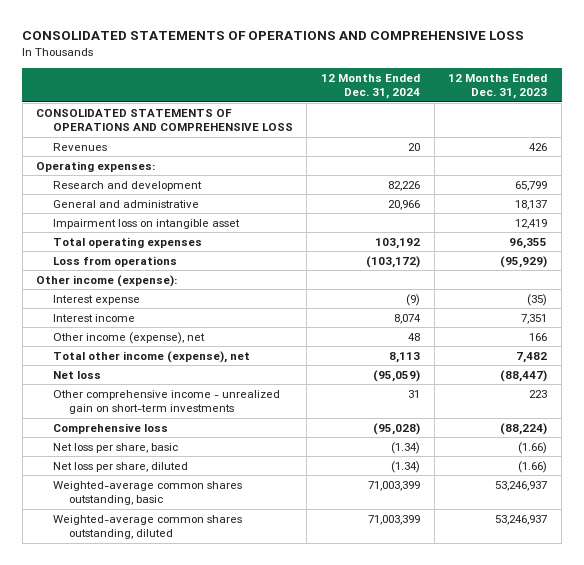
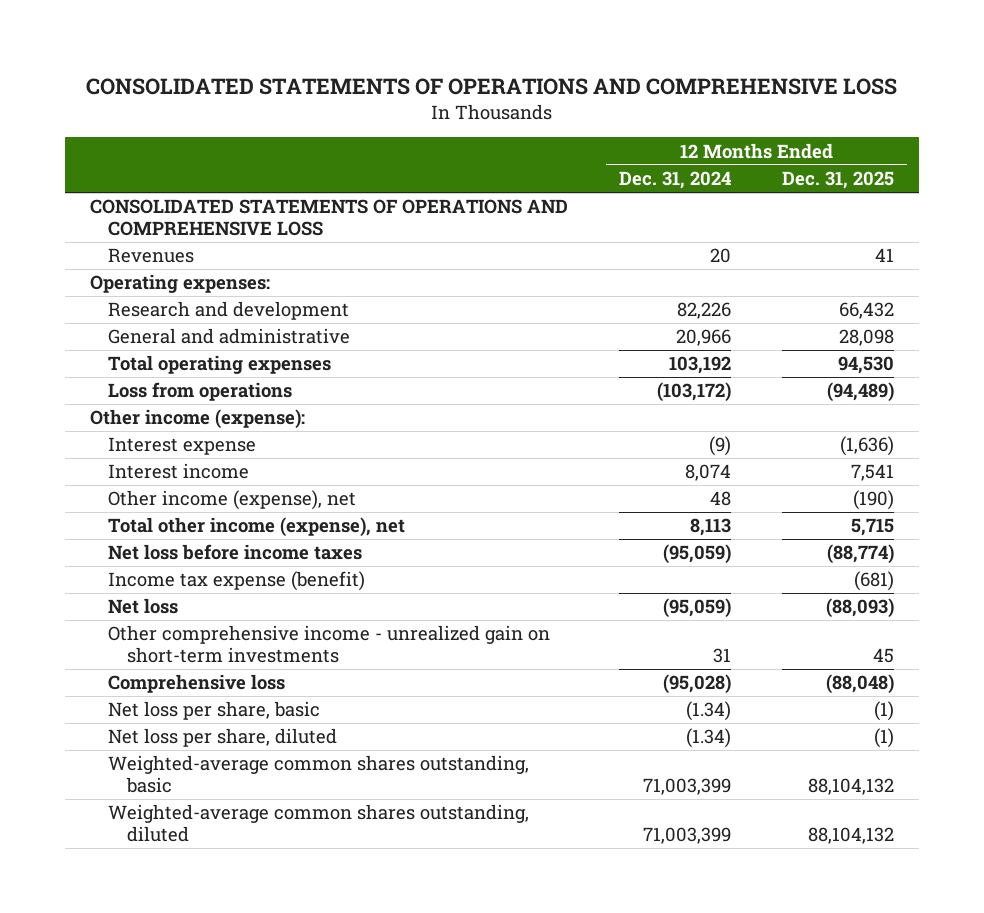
[448,73,548,99] 12 Months Ended Dec. 31, 2023 -> none
none -> [781,171,894,190] Dec. 31, 2025
[52,218,240,229] Impairment loss on intangible asset -> none
none -> [108,544,363,561] Net loss before income taxes
none -> [108,571,366,592] Income tax expense (benefit)

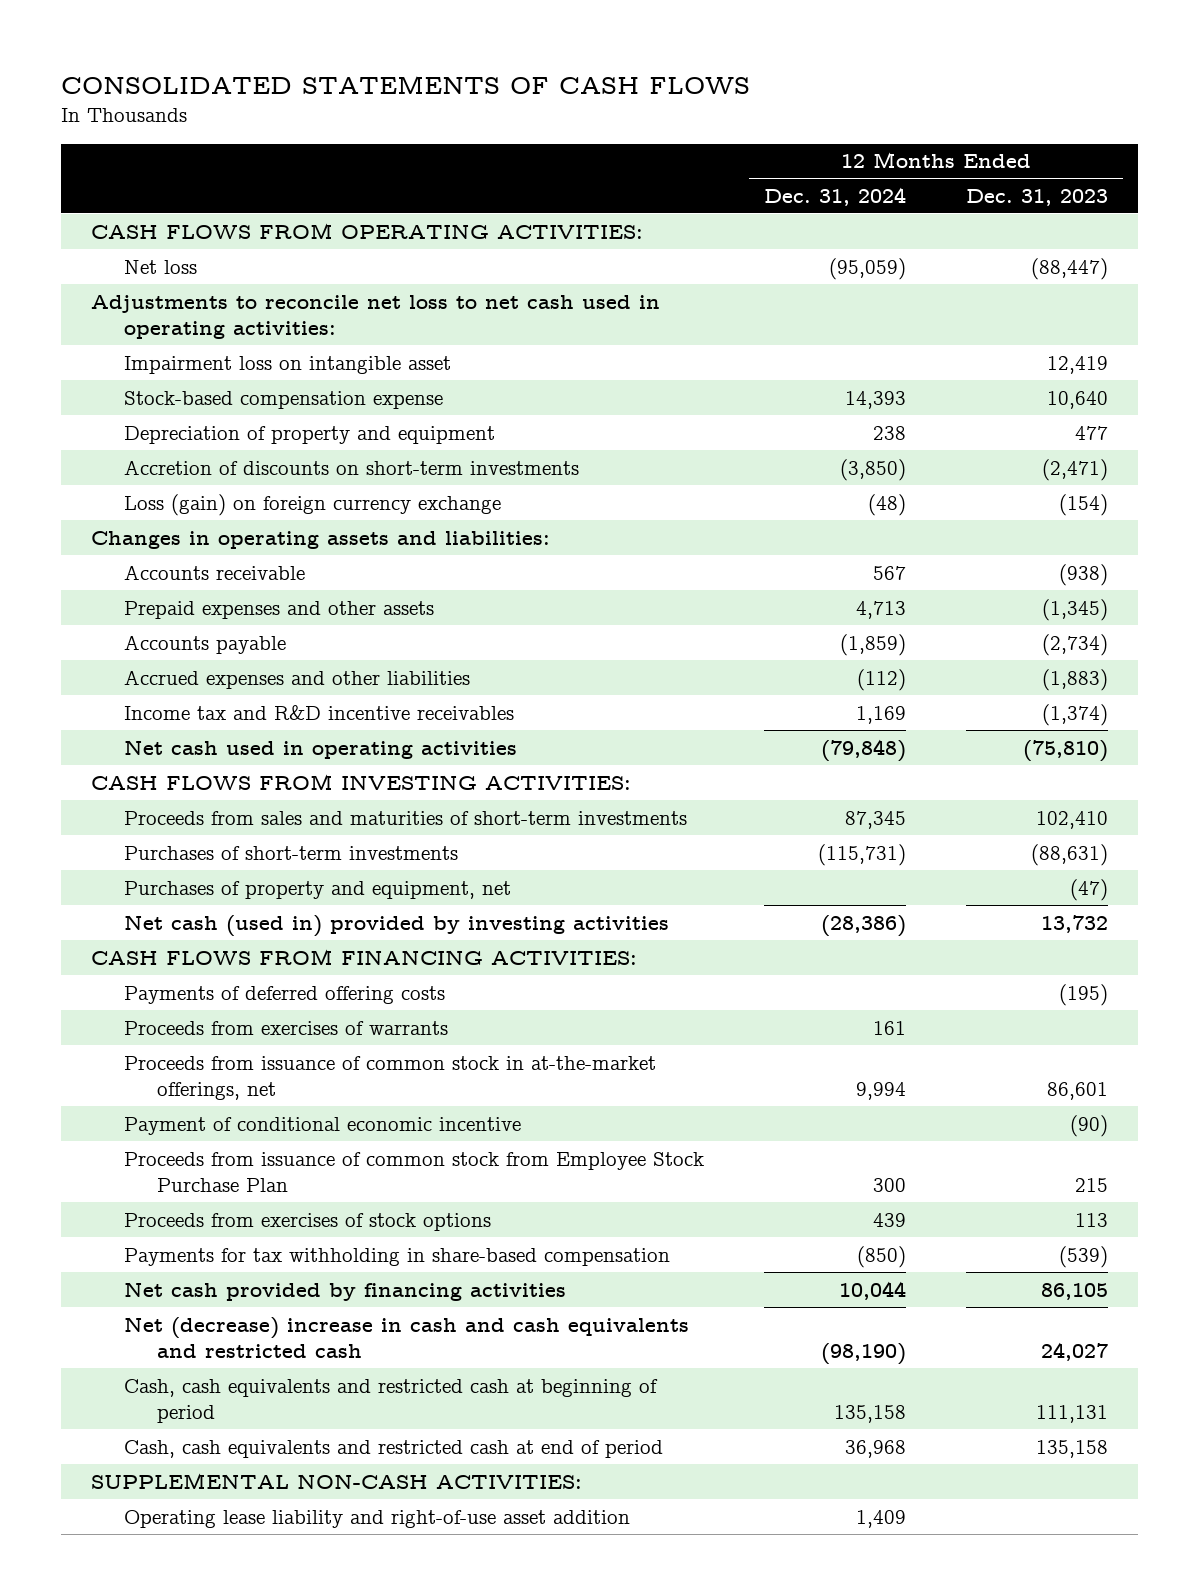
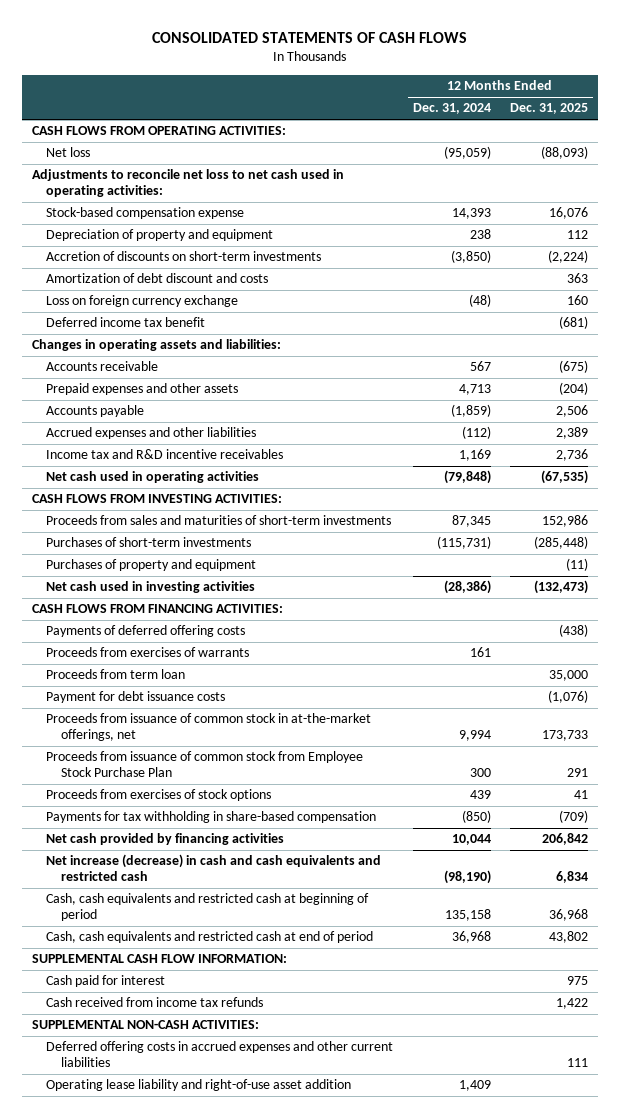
[966,188,1109,206] Dec. 31, 2023 -> none
none -> [510,103,589,115] Dec. 31, 2025
[123,355,451,374] Impairment loss on intangible asset -> none
none -> [46,273,269,284] Amortization of debt discount and costs
[123,493,501,516] Loss (gain) on foreign currency exchange -> [46,295,239,308] Loss on foreign currency exchange
none -> [46,317,206,328] Deferred income tax benefit
[123,880,511,899] Purchases of property and equipment, net -> [46,559,257,572] Purchases of property and equipment
[123,914,669,937] Net cash (used in) provided by investing activities -> [46,581,256,594] Net cash used in investing activities
none -> [46,669,186,680] Proceeds from term loan
none -> [46,691,226,704] Payment for debt issuance costs
[123,1116,521,1135] Payment of conditional economic incentive -> none
[123,1316,689,1358] Net (decrease) increase in cash and cash equivalents and restricted cash -> [46,854,382,882] Net increase (decrease) in cash and cash equivalents and restricted cash
none -> [31,954,287,964] SUPPLEMENTAL CASH FLOW INFORMATION:
none -> [46,975,166,988] Cash paid for interest
none -> [46,997,264,1008] Cash received from income tax refunds
none -> [46,1041,394,1068] Deferred offering costs in accrued expenses and other current liabilities

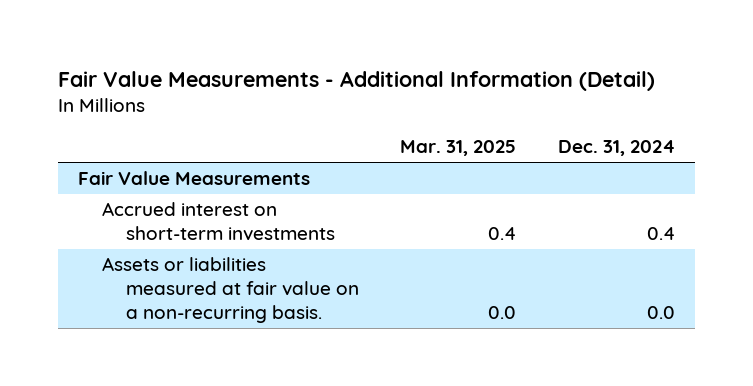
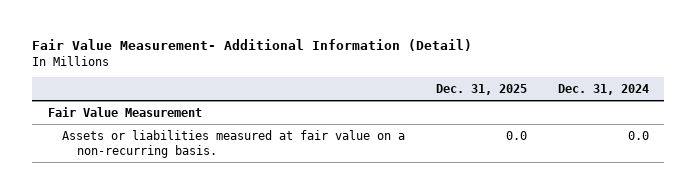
[57,70,655,91] Fair Value Measurements - Additional Information (Detail) -> [32,39,473,52] Fair Value Measurement- Additional Information (Detail)
[400,140,517,157] Mar. 31, 2025 -> none
none -> [436,83,528,95] Dec. 31, 2025
[102,202,335,242] Accrued interest on short-term investments -> none
[78,171,311,186] Fair Value Measurements -> [47,106,202,117] Fair Value Measurement

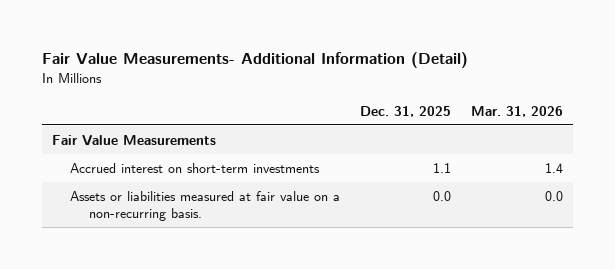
[32,39,473,52] Fair Value Measurement- Additional Information (Detail) -> [42,51,469,68] Fair Value Measurements- Additional Information (Detail)
[557,83,649,95] Dec. 31, 2024 -> none
none -> [470,105,563,117] Mar. 31, 2026
[47,106,202,117] Fair Value Measurement -> [51,134,216,146] Fair Value Measurements
none -> [70,162,321,173] Accrued interest on short-term investments

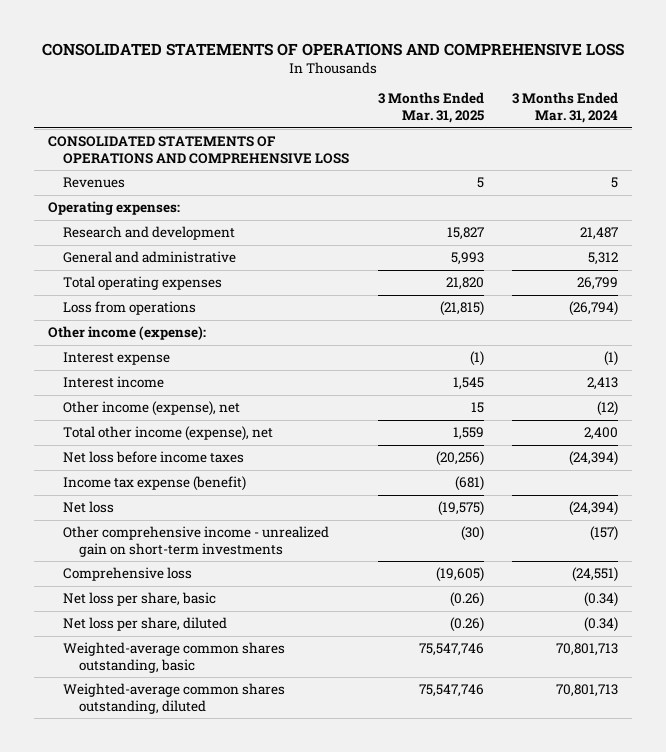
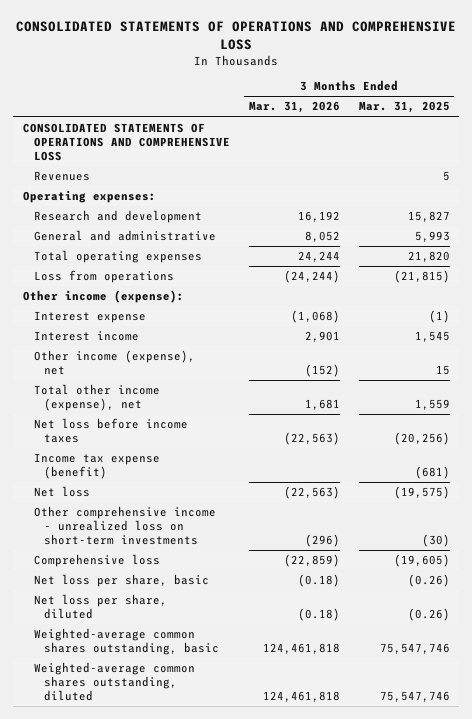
[511,92,618,124] 3 Months Ended Mar. 31, 2024 -> none
none -> [248,101,340,114] Mar. 31, 2026
[63,526,330,557] Other comprehensive income - unrealized gain on short-term investments -> [33,506,216,546] Other comprehensive income - unrealized loss on short-term investments

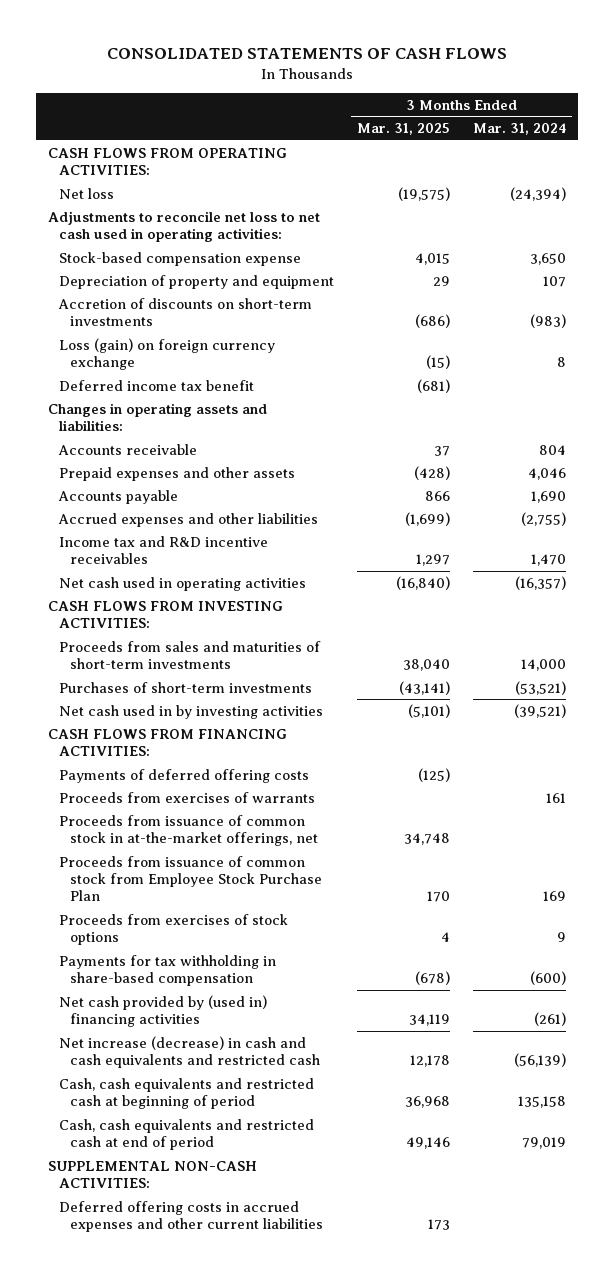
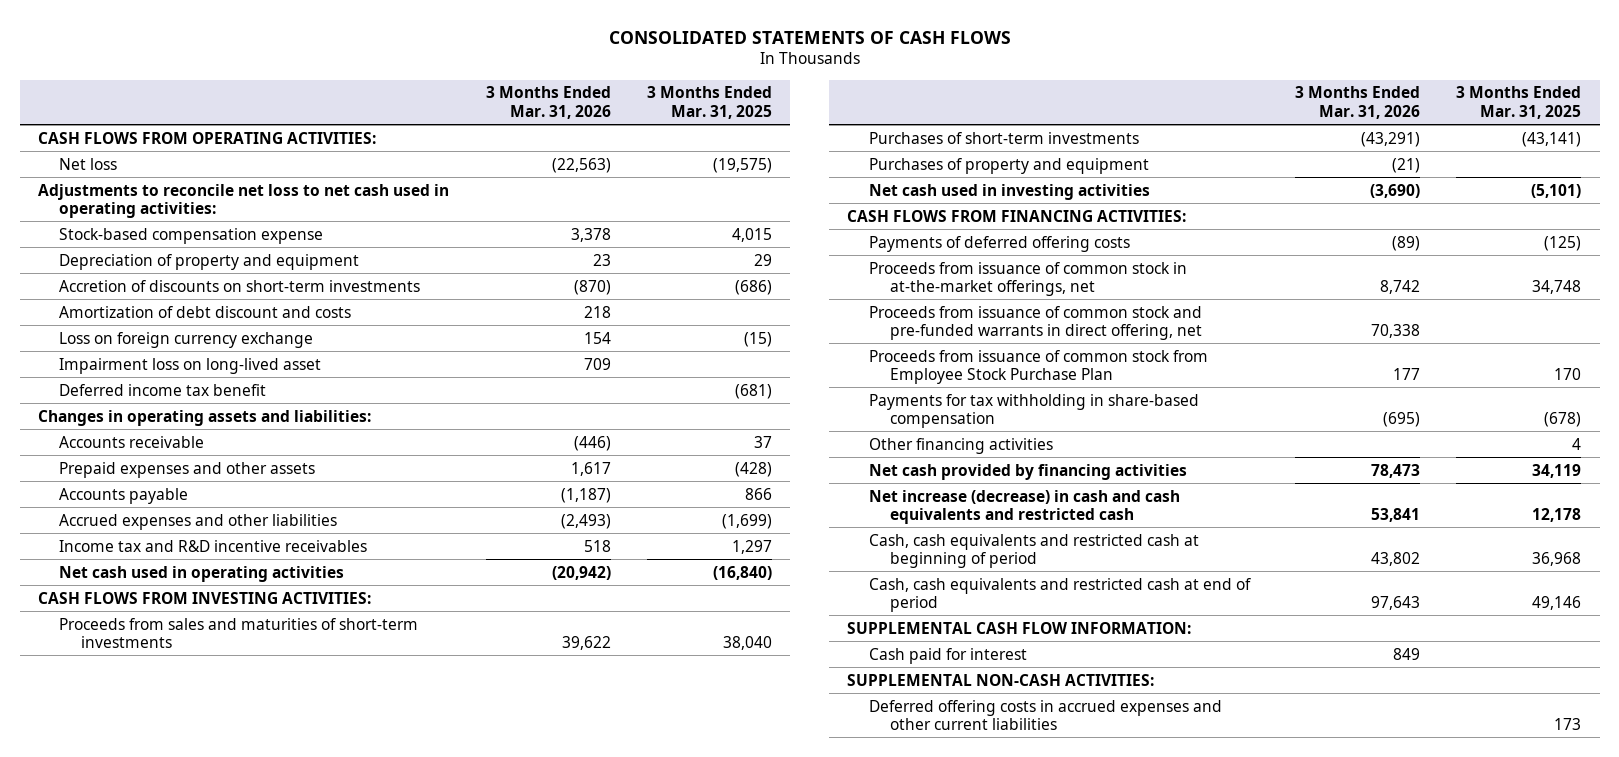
[473,123,567,136] Mar. 31, 2024 -> none
none -> [485,86,611,119] 3 Months Ended Mar. 31, 2026
none -> [59,305,352,318] Amortization of debt discount and costs
[58,337,275,371] Loss (gain) on foreign currency exchange -> [59,331,314,348] Loss on foreign currency exchange
none -> [59,357,322,374] Impairment loss on long-lived asset
none -> [868,157,1149,174] Purchases of property and equipment
[58,704,323,719] Net cash used in by investing activities -> [868,183,1150,200] Net cash used in investing activities
[58,791,315,803] Proceeds from exercises of warrants -> none
none -> [868,305,1203,341] Proceeds from issuance of common stock and pre-funded warrants in direct offering, net
[58,913,288,946] Proceeds from exercises of stock options -> none
none -> [868,437,1053,454] Other financing activities
[58,994,267,1028] Net cash provided by (used in) financing activities -> [868,463,1187,480] Net cash provided by financing activities
none -> [847,621,1192,634] SUPPLEMENTAL CASH FLOW INFORMATION:
none -> [868,647,1027,664] Cash paid for interest

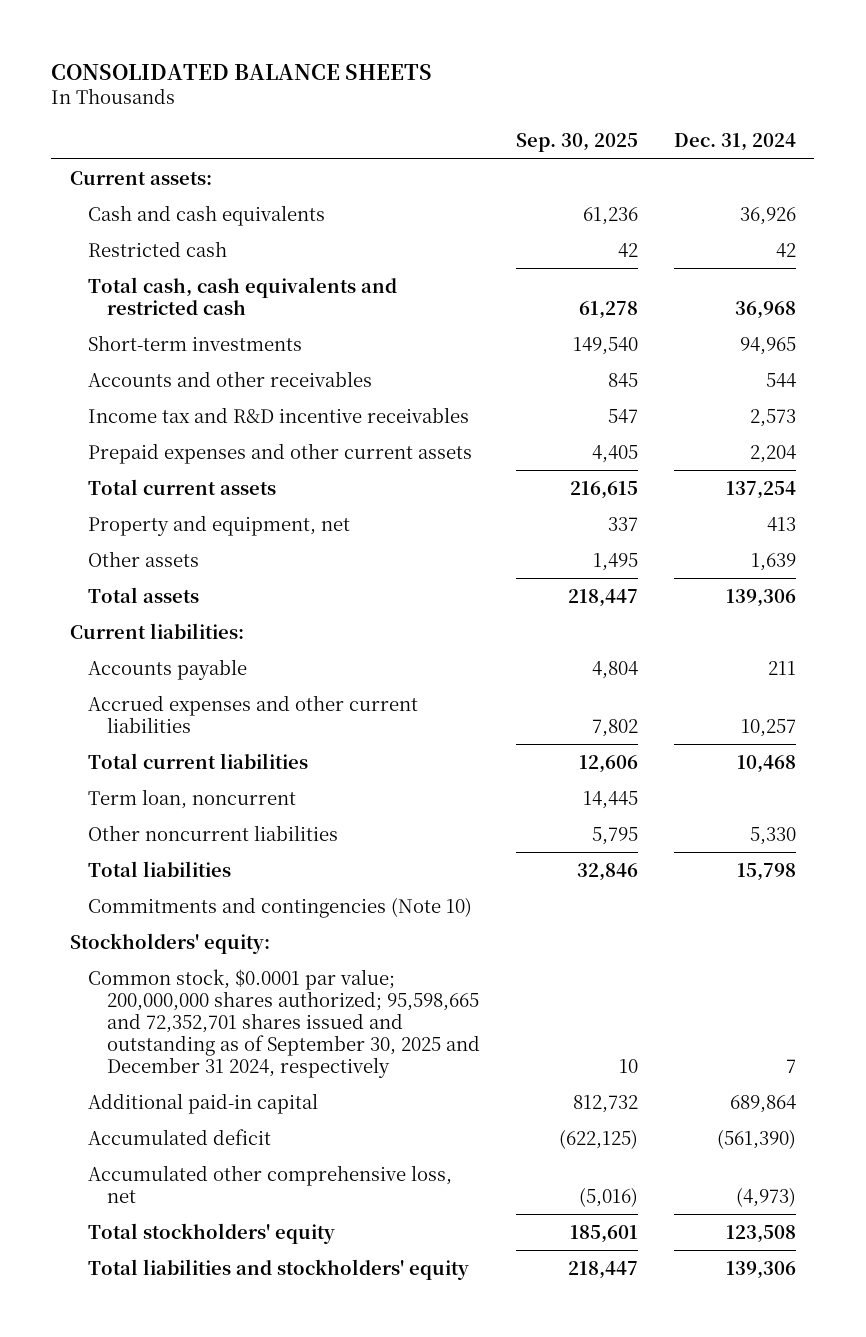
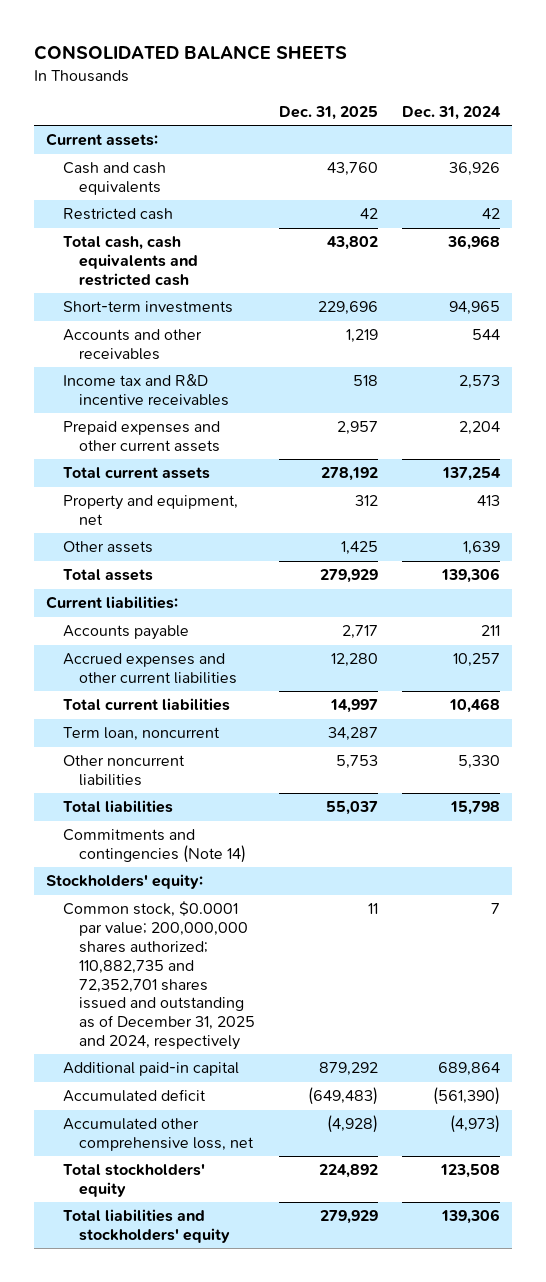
[515,133,638,153] Sep. 30, 2025 -> none
none -> [279,105,379,120] Dec. 31, 2025
[88,896,473,918] Commitments and contingencies (Note 10) -> [62,829,247,864] Commitments and contingencies (Note 14)
[88,968,480,1079] Common stock, $0.0001 par value; 200,000,000 shares authorized; 95,598,665 and 72,352,701 shares issued and outstanding as of September 30, 2025 and December 31 2024, respectively -> [62,901,256,1051] Common stock, $0.0001 par value; 200,000,000 shares authorized; 110,882,735 and 72,352,701 shares issued and outstanding as of December 31, 2025 and 2024, respectively

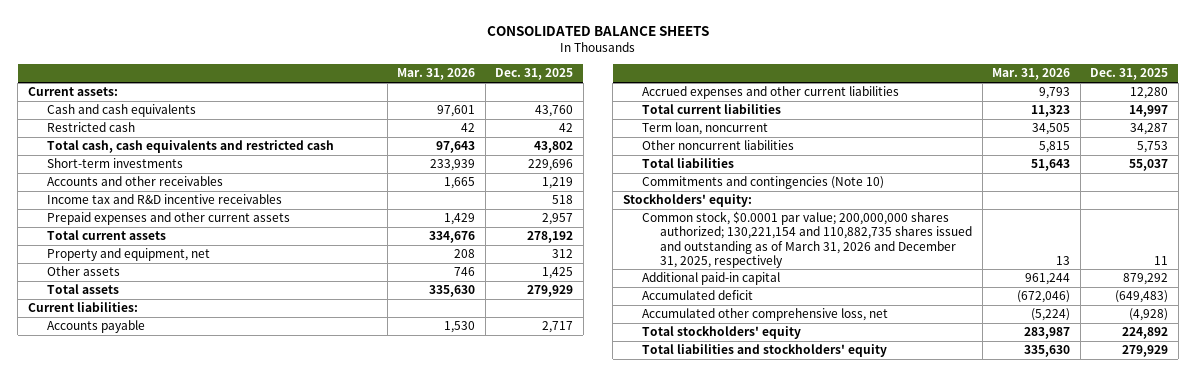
[402,105,502,120] Dec. 31, 2024 -> none
none -> [397,68,476,81] Mar. 31, 2026
[62,829,247,864] Commitments and contingencies (Note 14) -> [641,176,884,190] Commitments and contingencies (Note 10)
[62,901,256,1051] Common stock, $0.0001 par value; 200,000,000 shares authorized; 110,882,735 and 72,352,701 shares issued and outstanding as of December 31, 2025 and 2024, respectively -> [641,211,973,268] Common stock, $0.0001 par value; 200,000,000 shares authorized; 130,221,154 and 110,882,735 shares issued and outstanding as of March 31, 2026 and December 31, 2025, respectively

